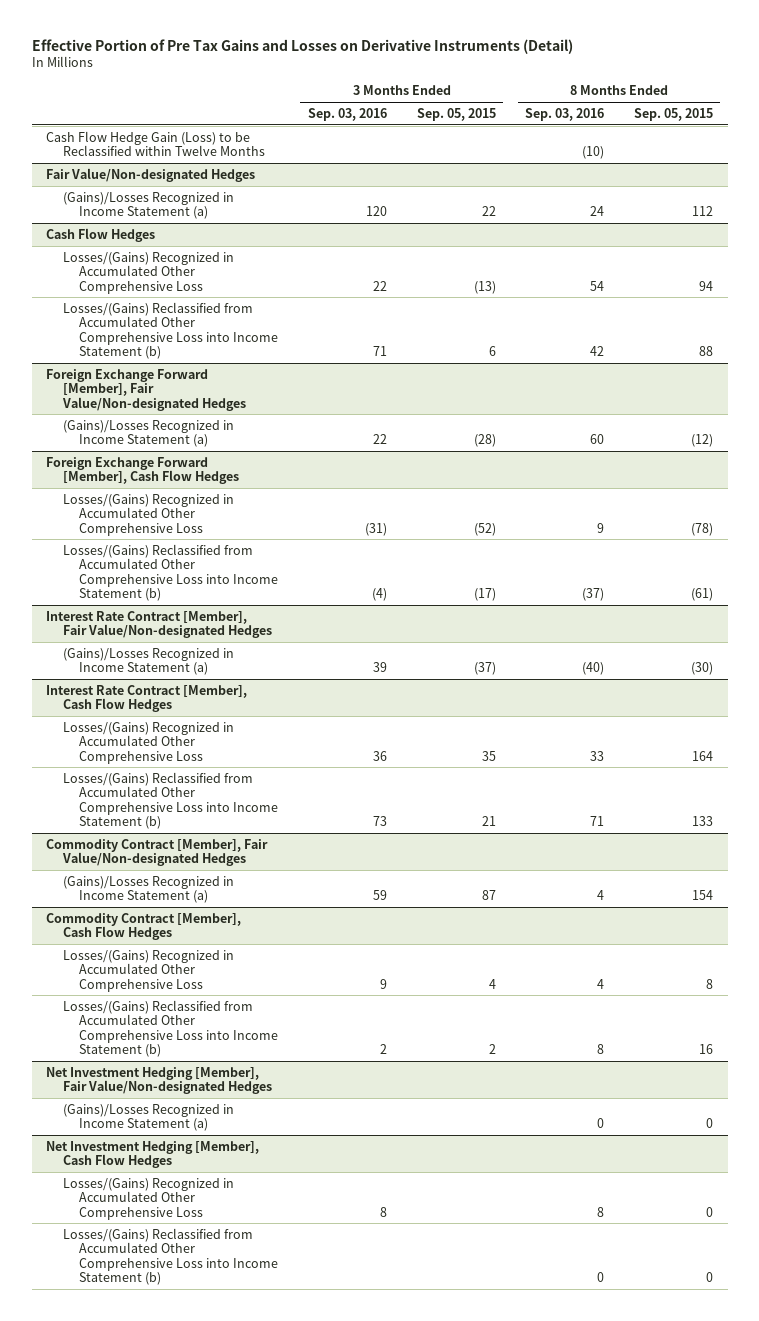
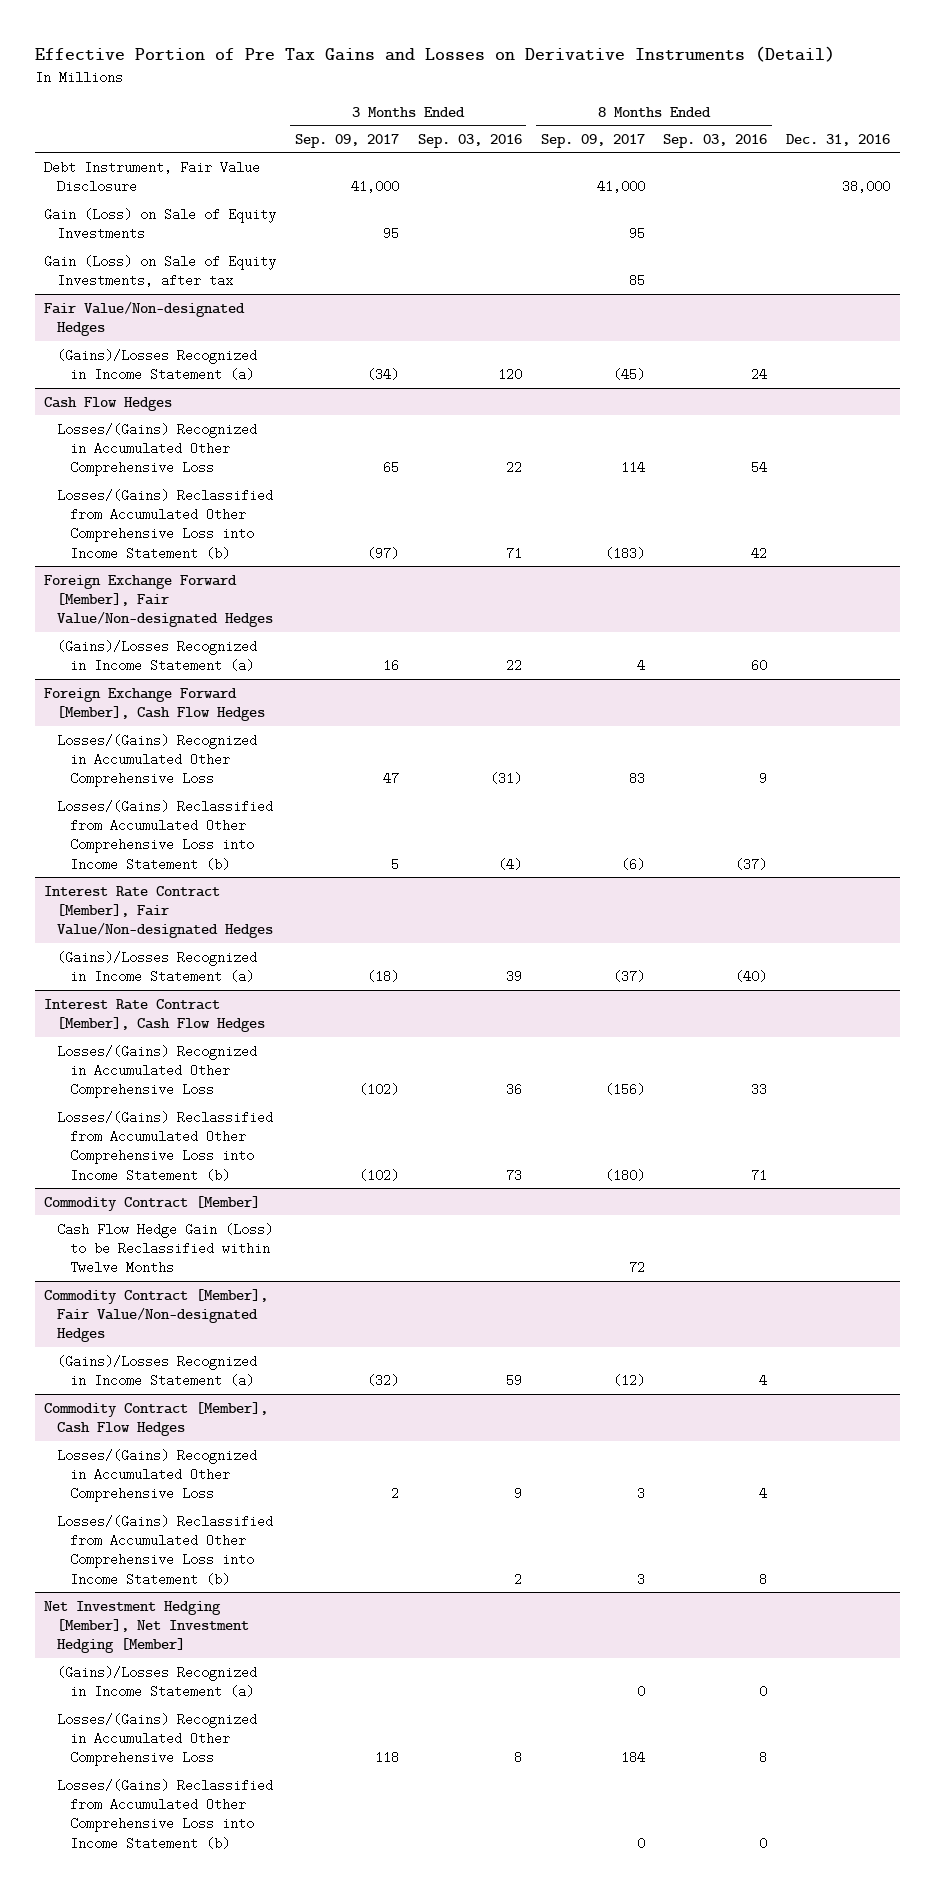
[416,108,496,122] Sep. 05, 2015 -> none
[633,108,713,122] Sep. 05, 2015 -> none
none -> [294,133,399,148] Sep. 09, 2017
none -> [540,133,645,148] Sep. 09, 2017
none -> [786,133,891,146] Dec. 31, 2016
[46,130,265,157] Cash Flow Hedge Gain (Loss) to be Reclassified within Twelve Months -> none
none -> [44,160,261,193] Debt Instrument, Fair Value Disclosure
none -> [44,207,277,240] Gain (Loss) on Sale of Equity Investments
none -> [44,254,277,287] Gain (Loss) on Sale of Equity Investments, after tax
none -> [44,1195,261,1211] Commodity Contract [Member]
none -> [57,1222,274,1275] Cash Flow Hedge Gain (Loss) to be Reclassified within Twelve Months
[46,1066,272,1095] Net Investment Hedging [Member], Fair Value/Non-designated Hedges -> none
none -> [44,1600,250,1654] Net Investment Hedging [Member], Net Investment Hedging [Member]
[46,1140,260,1169] Net Investment Hedging [Member], Cash Flow Hedges -> none

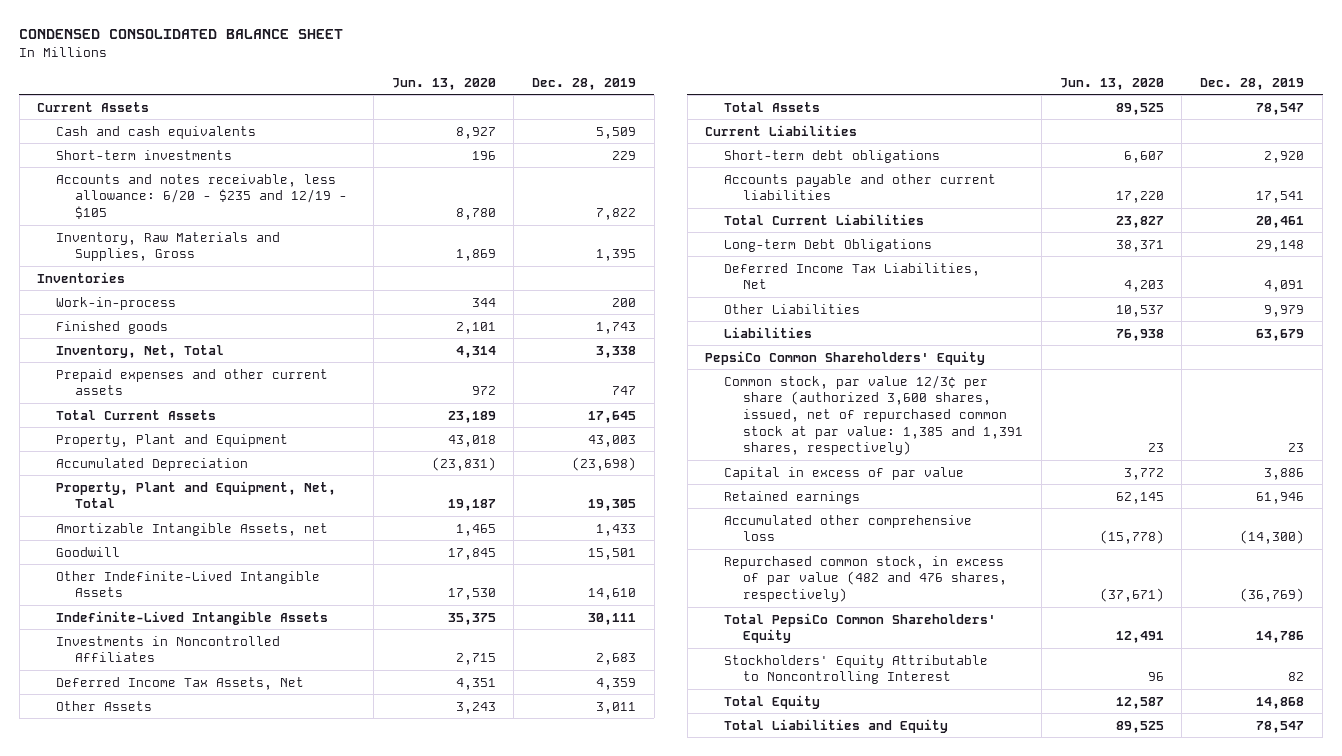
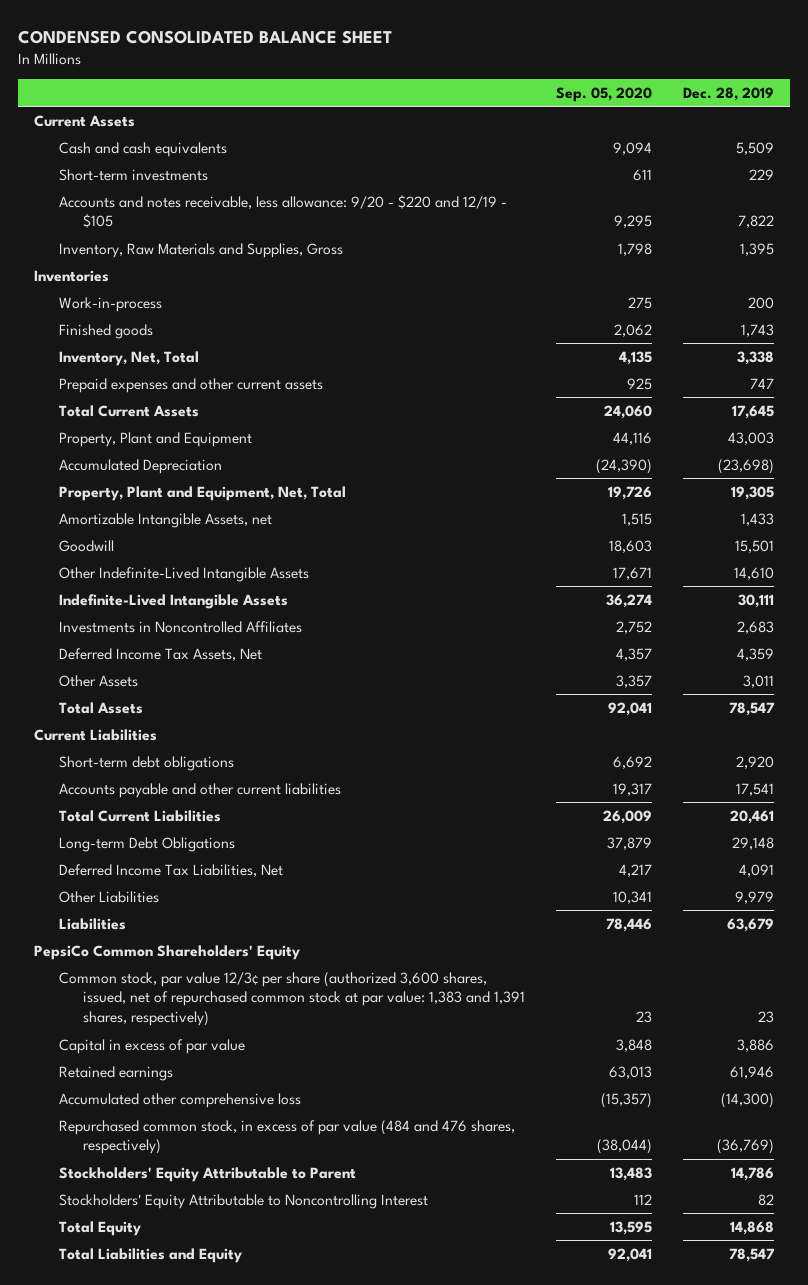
[391,77,496,90] Jun. 13, 2020 -> none
none -> [556,87,653,103] Sep. 05, 2020
[56,173,347,219] Accounts and notes receivable, less allowance: 6/20 - $235 and 12/19 - $105 -> [58,194,507,229] Accounts and notes receivable, less allowance: 9/20 - $220 and 12/19 - $105
[724,374,1023,456] Common stock, par value 12/3¢ per share (authorized 3,600 shares, issued, net of repurchased common stock at par value: 1,385 and 1,391 shares, respectively) -> [58,971,526,1027] Common stock, par value 12/3¢ per share (authorized 3,600 shares, issued, net of repurchased common stock at par value: 1,383 and 1,391 shares, respectively)
[724,555,1007,602] Repurchased common stock, in excess of par value (482 and 476 shares, respectively) -> [58,1119,515,1155] Repurchased common stock, in excess of par value (484 and 476 shares, respectively)
[724,612,997,644] Total PepsiCo Common Shareholders' Equity -> [58,1166,356,1182] Stockholders' Equity Attributable to Parent

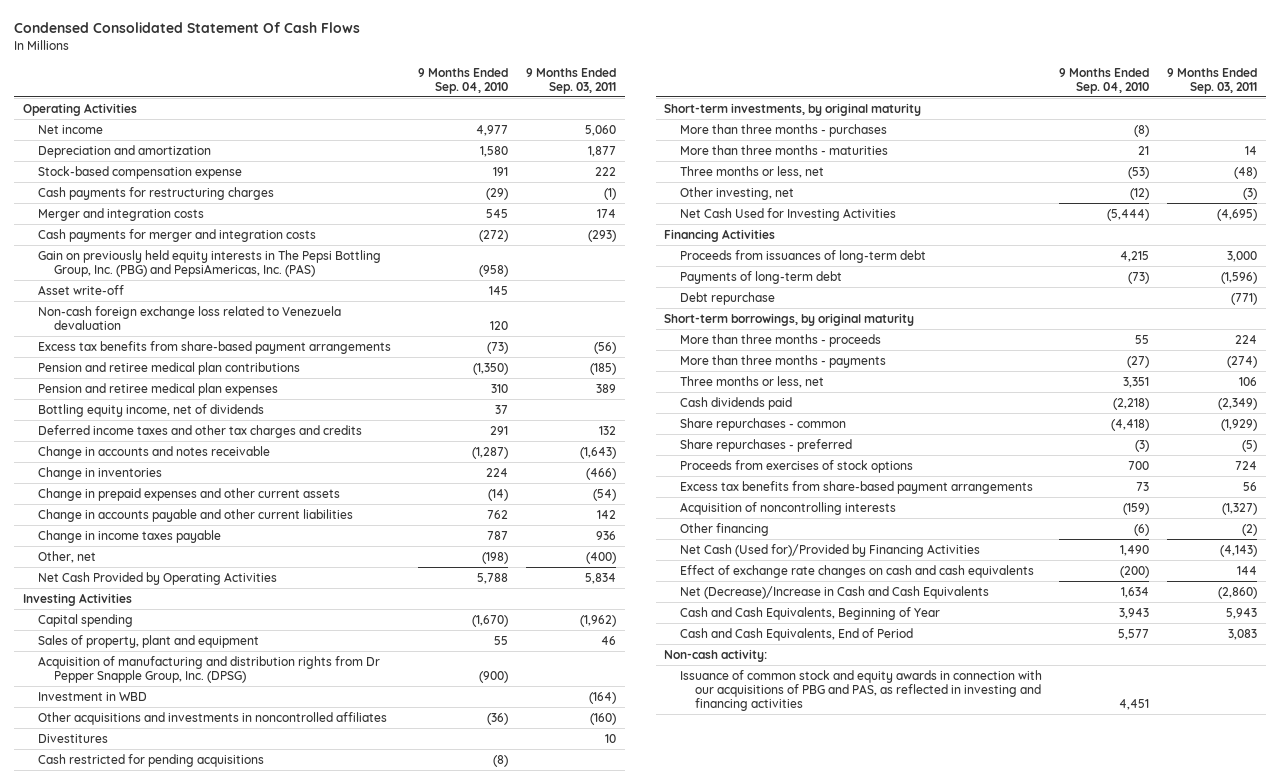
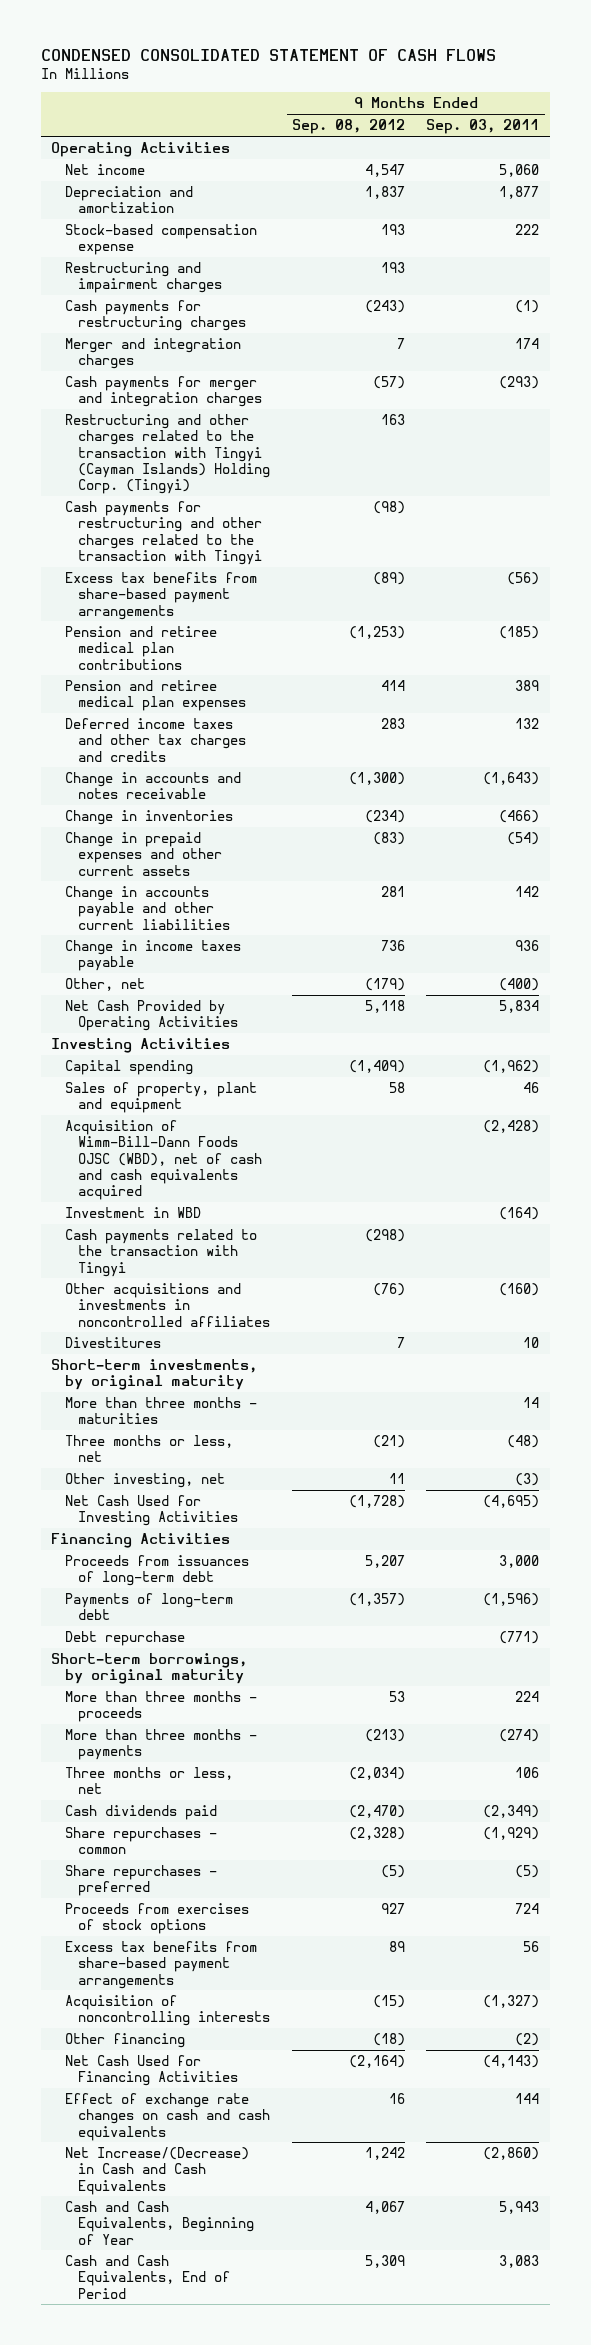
[14,22,361,34] Condensed Consolidated Statement Of Cash Flows -> [40,49,496,62] CONDENSED CONSOLIDATED STATEMENT OF CASH FLOWS
[418,67,509,94] 9 Months Ended Sep. 04, 2010 -> none
none -> [291,119,405,135] Sep. 08, 2012
none -> [64,261,223,294] Restructuring and impairment charges
[38,249,382,277] Gain on previously held equity interests in The Pepsi Bottling Group, Inc. (PBG) and PepsiAmericas, Inc. (PAS) -> none
[38,284,125,295] Asset write-off -> none
[38,305,342,330] Non-cash foreign exchange loss related to Venezuela devaluation -> none
[38,207,205,221] Merger and integration costs -> [64,337,241,370] Merger and integration charges
[38,228,317,242] Cash payments for merger and integration costs -> [64,375,263,408] Cash payments for merger and integration charges
none -> [64,413,271,495] Restructuring and other charges related to the transaction with Tingyi (Cayman Islands) Holding Corp. (Tingyi)
none -> [64,500,263,565] Cash payments for restructuring and other charges related to the transaction with Tingyi
[38,403,265,417] Bottling equity income, net of dividends -> none
[38,655,381,683] Acquisition of manufacturing and distribution rights from Dr Pepper Snapple Group, Inc. (DPSG) -> none
none -> [64,1119,263,1201] Acquisition of Wimm-Bill-Dann Foods OJSC (WBD), net of cash and cash equivalents acquired
none -> [64,1228,257,1277] Cash payments related to the transaction with Tingyi
[38,753,265,767] Cash restricted for pending acquisitions -> none
[679,123,887,137] More than three months - purchases -> none
[679,543,980,557] Net Cash (Used for)/Provided by Financing Activities -> [64,2054,239,2087] Net Cash Used for Financing Activities
[679,585,989,599] Net (Decrease)/Increase in Cash and Cash Equivalents -> [64,2146,249,2195] Net Increase/(Decrease) in Cash and Cash Equivalents
[664,648,768,662] Non-cash activity: -> none
[679,669,1042,711] Issuance of common stock and equity awards in connection with our acquisitions of PBG and PAS, as reflected in investing and financing activities -> none

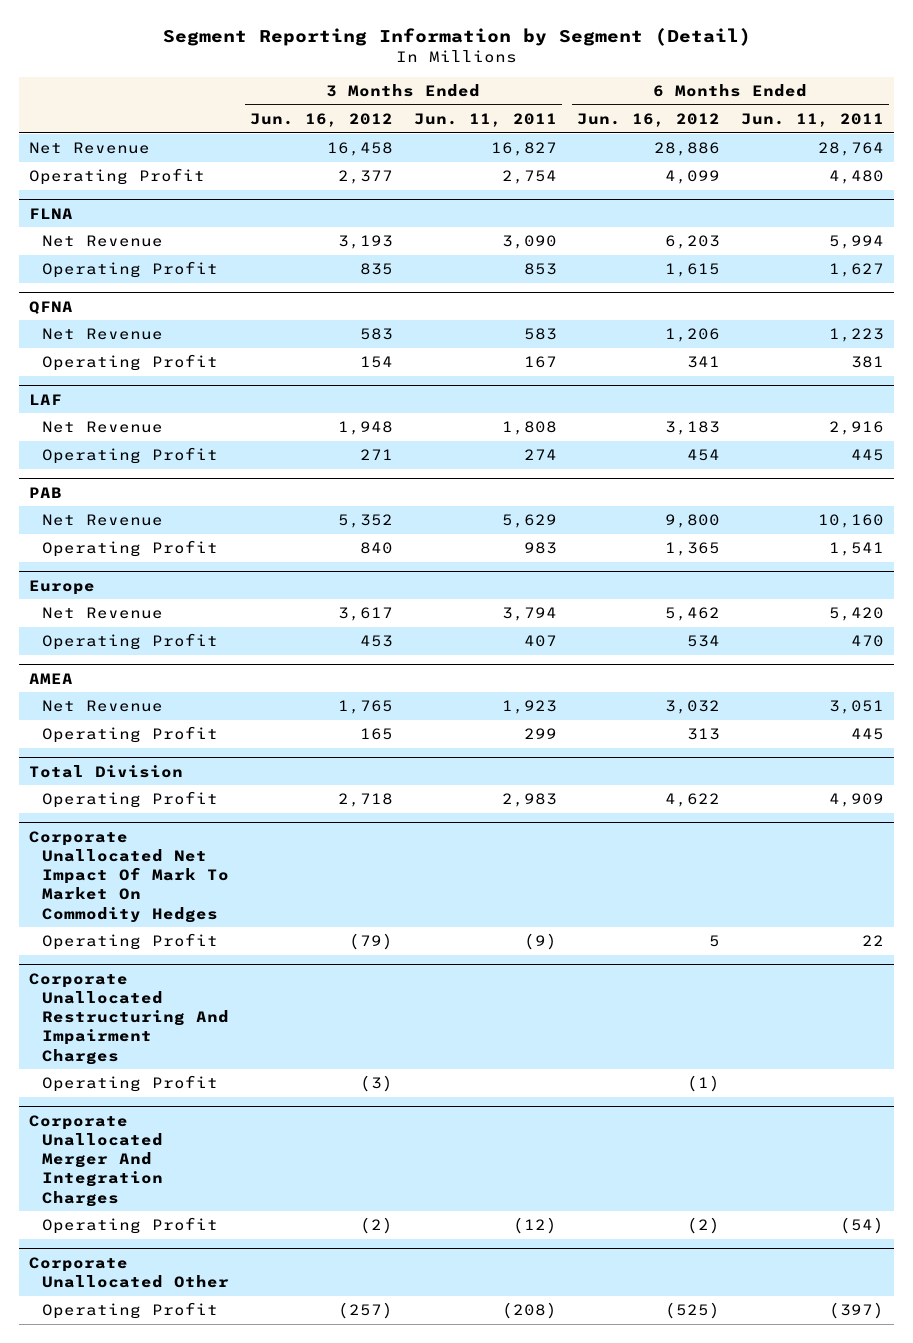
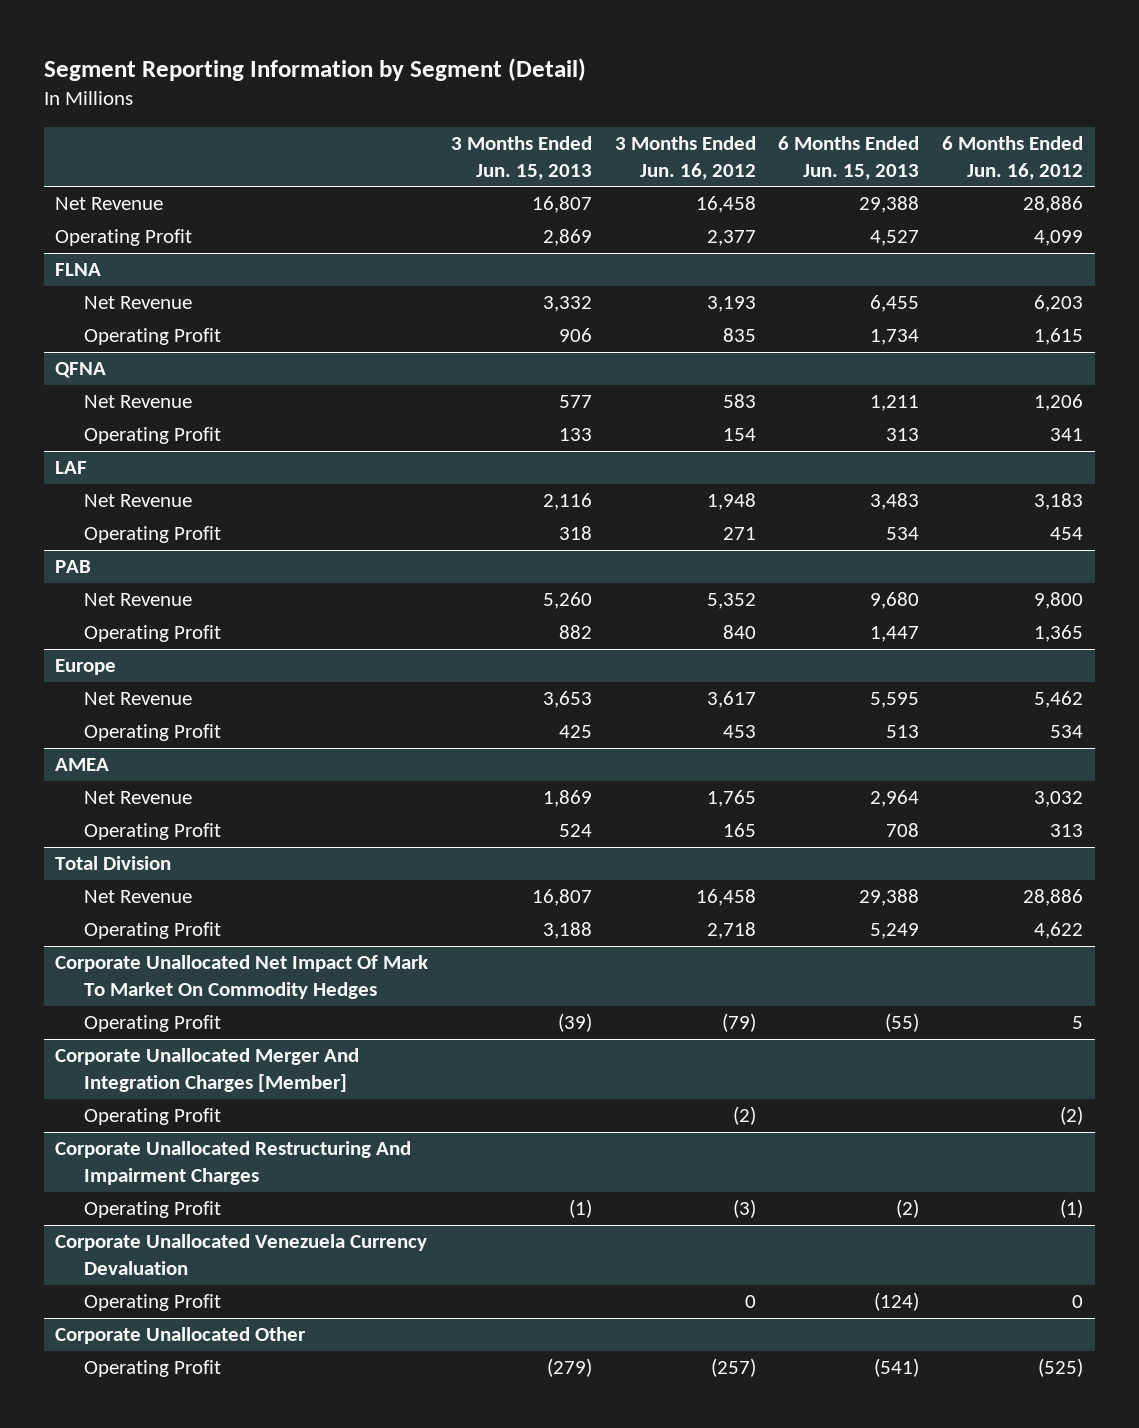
[413,112,557,127] Jun. 11, 2011 -> none
[740,112,884,127] Jun. 11, 2011 -> none
none -> [451,136,593,180] 3 Months Ended Jun. 15, 2013
none -> [778,136,920,180] 6 Months Ended Jun. 15, 2013
none -> [83,890,192,904] Net Revenue
none -> [55,1048,360,1093] Corporate Unallocated Merger And Integration Charges [Member]
none -> [83,1108,221,1126] Operating Profit
[29,1114,164,1207] Corporate Unallocated Merger And Integration Charges -> none
none -> [55,1234,428,1276] Corporate Unallocated Venezuela Currency Devaluation
[360,1217,394,1235] (2) -> [744,1295,756,1309] 0
[687,1217,721,1235] (2) -> [1072,1295,1084,1309] 0

